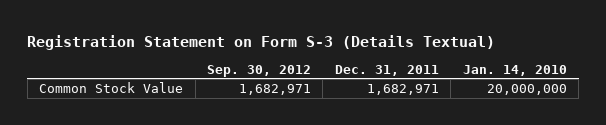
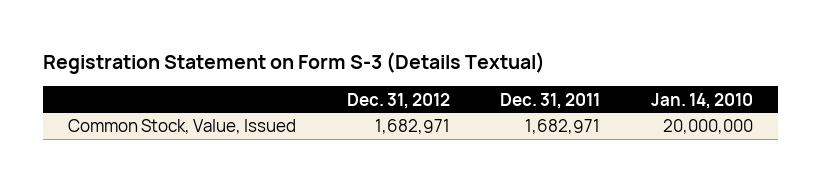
[206,64,311,77] Sep. 30, 2012 -> none
none -> [346,92,450,109] Dec. 31, 2012
[39,81,184,93] Common Stock Value -> [67,119,296,135] Common Stock, Value, Issued

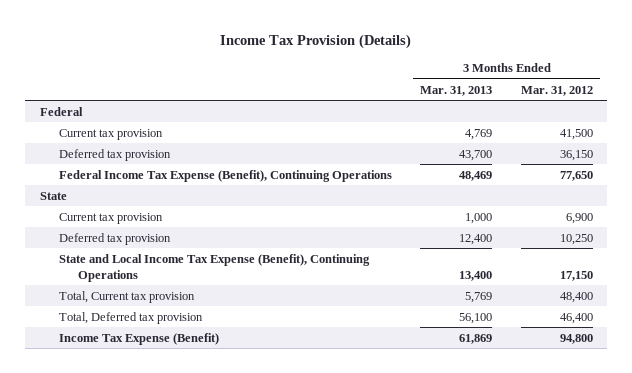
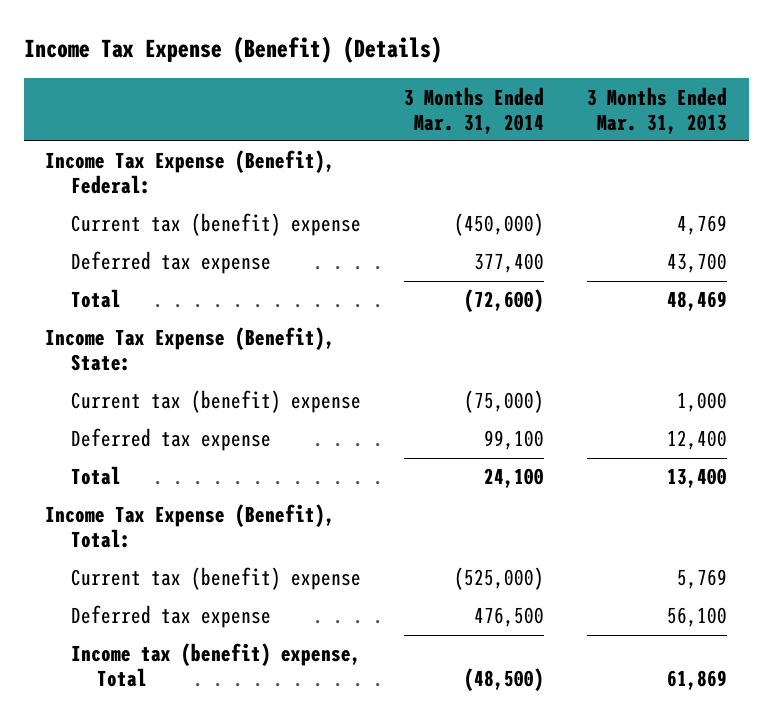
[220,33,412,49] Income Tax Provision (Details) -> [23,36,442,64] Income Tax Expense (Benefit) (Details)
[520,85,593,96] Mar. 31, 2012 -> none
none -> [404,86,545,134] 3 Months Ended Mar. 31, 2014
[39,106,83,116] Federal -> [45,150,336,195] Income Tax Expense (Benefit), Federal:
[58,128,163,140] Current tax provision -> [70,213,361,237] Current tax (benefit) expense
[58,148,171,161] Deferred tax provision -> [70,251,271,275] Deferred tax expense
[58,169,392,182] Federal Income Tax Expense (Benefit), Continuing Operations -> [70,289,121,309] Total
[39,191,67,200] State -> [45,327,336,372] Income Tax Expense (Benefit), State:
[58,212,163,224] Current tax provision -> [70,390,361,414] Current tax (benefit) expense
[58,232,171,245] Deferred tax provision -> [70,428,271,452] Deferred tax expense
[58,253,370,282] State and Local Income Tax Expense (Benefit), Continuing Operations -> [70,466,121,486] Total
none -> [45,504,336,549] Income Tax Expense (Benefit), Total:
[58,290,195,303] Total, Current tax provision -> [70,567,361,591] Current tax (benefit) expense
[58,311,203,324] Total, Deferred tax provision -> [70,605,271,629] Deferred tax expense
[58,332,219,345] Income Tax Expense (Benefit) -> [70,643,361,688] Income tax (benefit) expense, Total

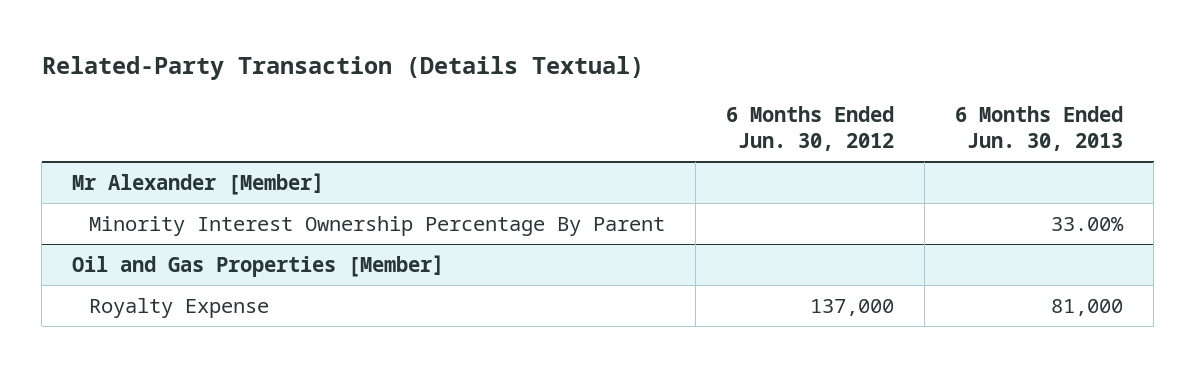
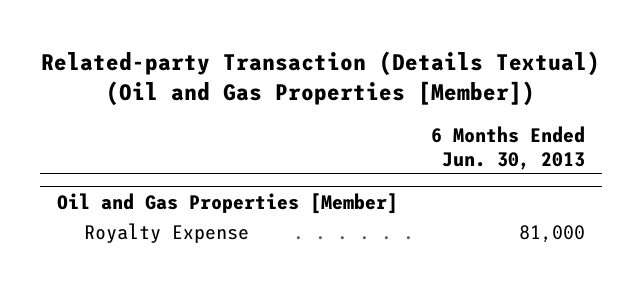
[41,55,644,80] Related-Party Transaction (Details Textual) -> [40,51,600,107] Related-party Transaction (Details Textual) (Oil and Gas Properties [Member])
[726,105,895,152] 6 Months Ended Jun. 30, 2012 -> none
[72,172,325,195] Mr Alexander [Member] -> none
[89,215,666,236] Minority Interest Ownership Percentage By Parent -> none

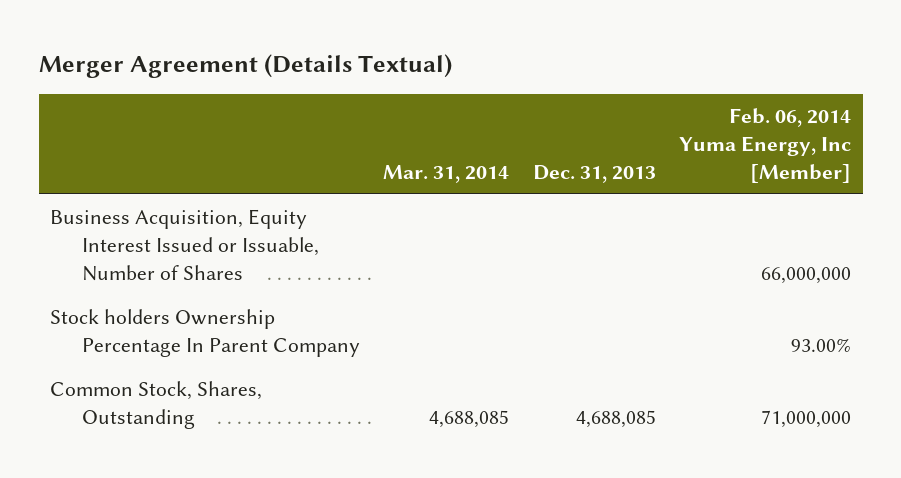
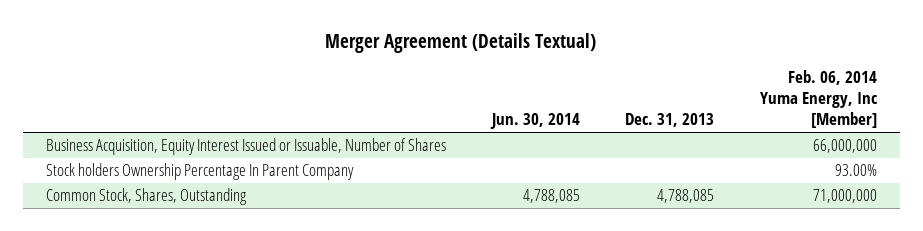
[383,164,510,183] Mar. 31, 2014 -> none
none -> [489,113,580,130] Jun. 30, 2014
[575,410,656,429] 4,688,085 -> [657,189,715,204] 4,788,085

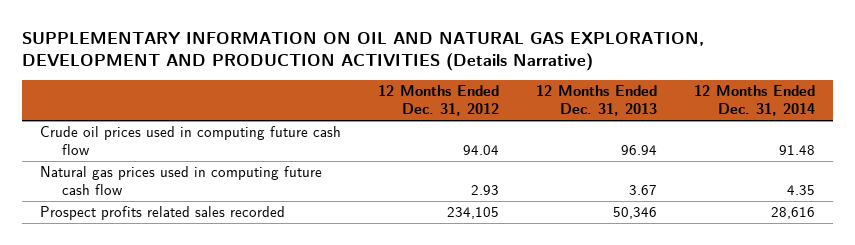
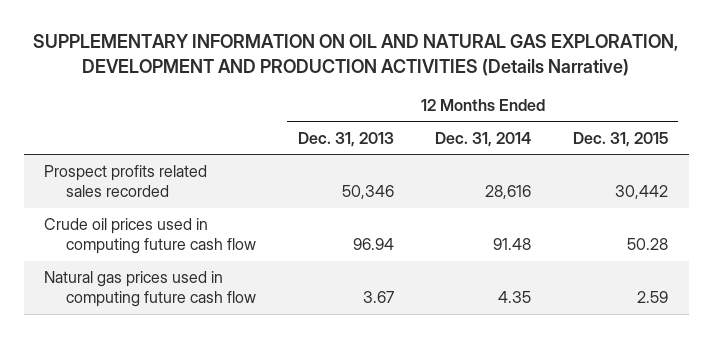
[377,85,499,116] 12 Months Ended Dec. 31, 2012 -> none
none -> [573,131,669,147] Dec. 31, 2015
[40,206,286,221] Prospect profits related sales recorded -> [44,165,208,198] Prospect profits related sales recorded

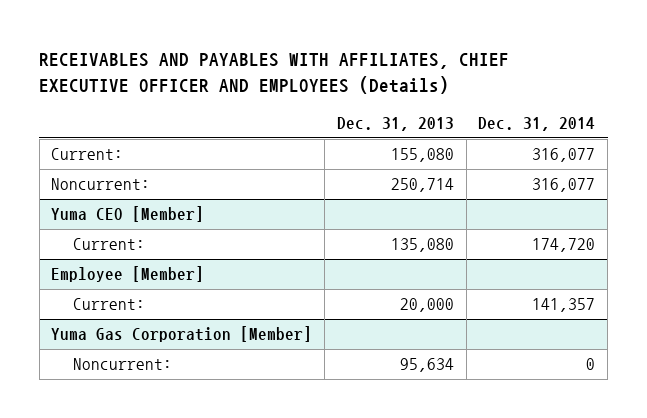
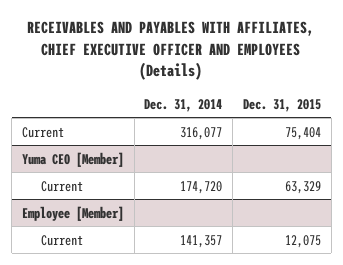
[336,117,454,132] Dec. 31, 2013 -> none
none -> [242,98,321,112] Dec. 31, 2015
[51,178,151,191] Noncurrent: -> none
[51,148,124,161] Current: -> [21,126,64,138] Current
[72,238,145,251] Current: -> [40,180,83,192] Current
[51,326,313,343] Yuma Gas Corporation [Member] -> none
[72,358,172,371] Noncurrent: -> none
[72,298,145,311] Current: -> [40,234,83,246] Current

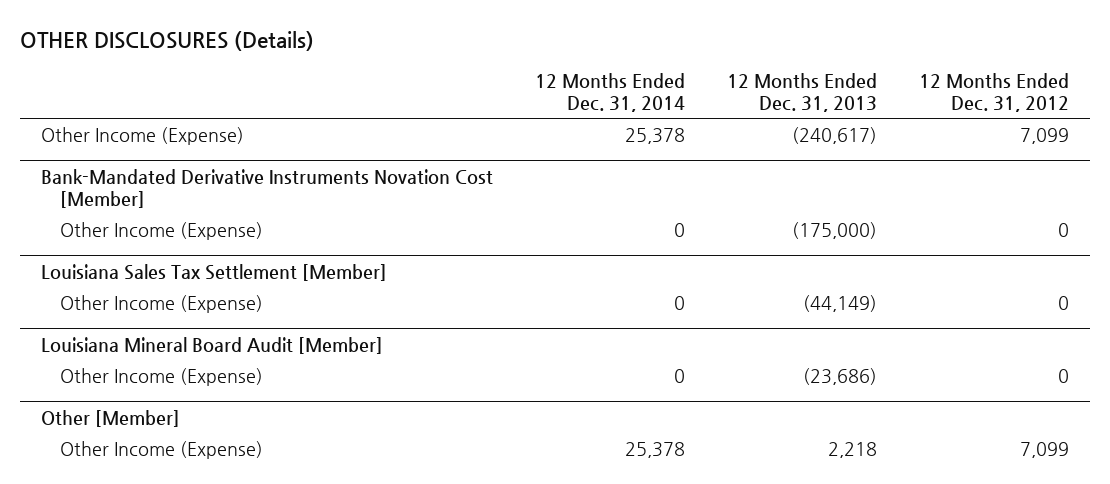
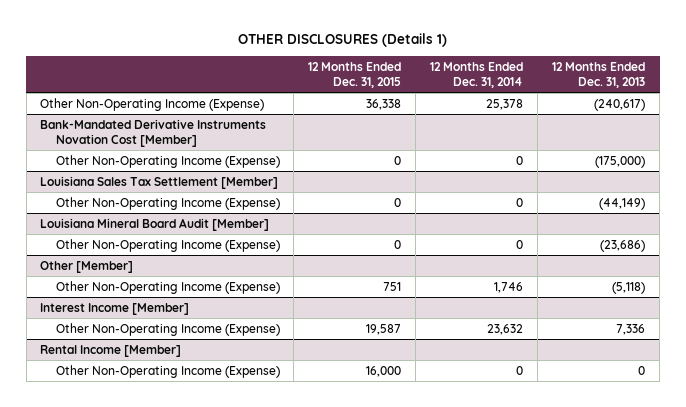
[19,31,314,52] OTHER DISCLOSURES (Details) -> [237,33,447,48] OTHER DISCLOSURES (Details 1)
[918,72,1069,112] 12 Months Ended Dec. 31, 2012 -> none
none -> [308,61,402,88] 12 Months Ended Dec. 31, 2015
[40,126,244,145] Other Income (Expense) -> [40,97,265,111] Other Non-Operating Income (Expense)
[60,221,264,240] Other Income (Expense) -> [55,154,280,168] Other Non-Operating Income (Expense)
[60,294,264,313] Other Income (Expense) -> [55,196,280,210] Other Non-Operating Income (Expense)
[60,367,264,386] Other Income (Expense) -> [55,238,280,252] Other Non-Operating Income (Expense)
[60,440,264,459] Other Income (Expense) -> [55,280,280,294] Other Non-Operating Income (Expense)
[624,441,685,458] 25,378 -> [494,281,524,293] 1,746
[827,441,877,458] 2,218 -> [612,281,646,294] (5,118)
none -> [40,302,190,315] Interest Income [Member]
none -> [55,322,280,336] Other Non-Operating Income (Expense)
none -> [40,344,182,357] Rental Income [Member]
none -> [55,364,280,378] Other Non-Operating Income (Expense)

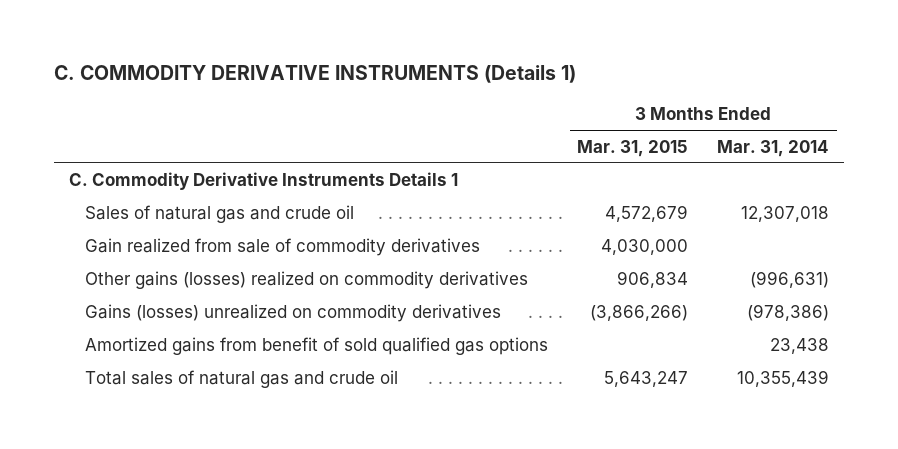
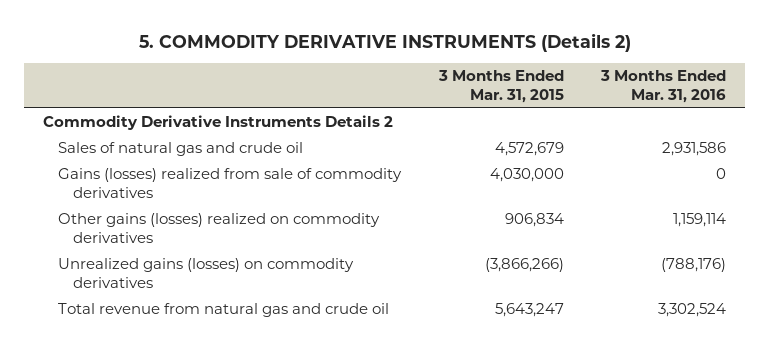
[54,65,577,84] C. COMMODITY DERIVATIVE INSTRUMENTS (Details 1) -> [138,32,631,52] 5. COMMODITY DERIVATIVE INSTRUMENTS (Details 2)
[717,139,830,157] Mar. 31, 2014 -> none
none -> [600,69,727,103] 3 Months Ended Mar. 31, 2016
[68,172,458,191] C. Commodity Derivative Instruments Details 1 -> [43,115,394,131] Commodity Derivative Instruments Details 2
[85,238,481,257] Gain realized from sale of commodity derivatives -> [58,168,403,199] Gains (losses) realized from sale of commodity derivatives
[85,337,549,356] Amortized gains from benefit of sold qualified gas options -> none
[85,304,502,323] Gains (losses) unrealized on commodity derivatives -> [58,258,355,289] Unrealized gains (losses) on commodity derivatives
[85,370,399,389] Total sales of natural gas and crude oil -> [58,303,390,318] Total revenue from natural gas and crude oil

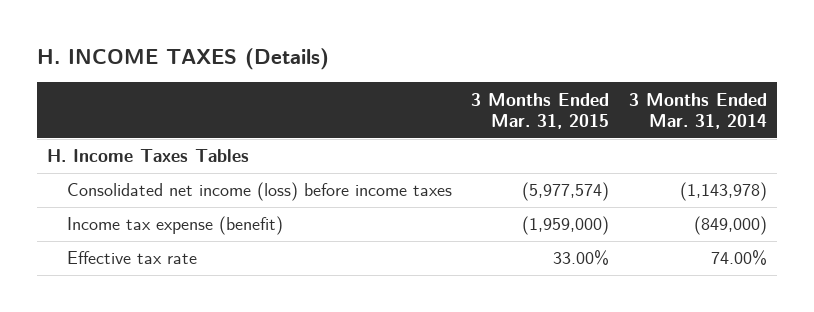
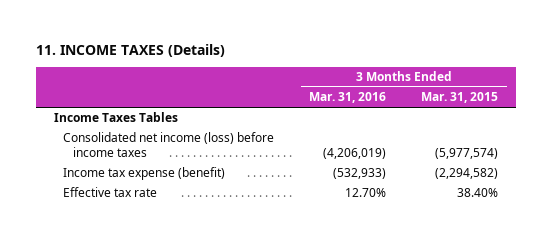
[36,48,329,71] H. INCOME TAXES (Details) -> [36,43,226,57] 11. INCOME TAXES (Details)
[629,92,768,129] 3 Months Ended Mar. 31, 2014 -> none
none -> [309,92,387,104] Mar. 31, 2016
[46,149,249,163] H. Income Taxes Tables -> [53,112,178,123] Income Taxes Tables
[522,216,610,236] (1,959,000) -> [435,168,499,180] (2,294,582)
[553,250,610,266] 33.00% -> [457,188,499,198] 38.40%

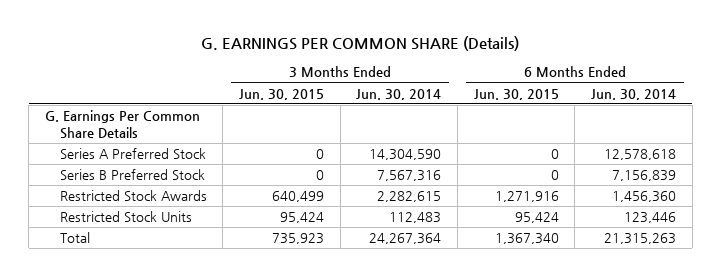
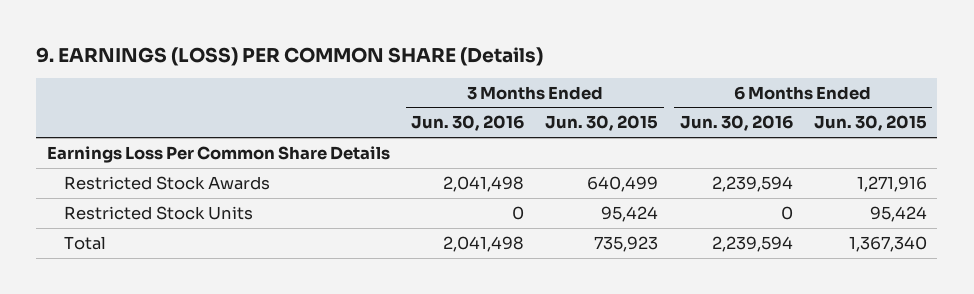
[201,36,520,52] G. EARNINGS PER COMMON SHARE (Details) -> [36,46,544,66] 9. EARNINGS (LOSS) PER COMMON SHARE (Details)
[356,88,442,100] Jun. 30, 2014 -> none
[591,88,677,100] Jun. 30, 2014 -> none
none -> [411,115,525,132] Jun. 30, 2016
none -> [679,115,793,132] Jun. 30, 2016
[59,148,206,160] Series A Preferred Stock -> none
[59,169,205,181] Series B Preferred Stock -> none
[44,110,200,139] G. Earnings Per Common Share Details -> [46,145,390,163] Earnings Loss Per Common Share Details

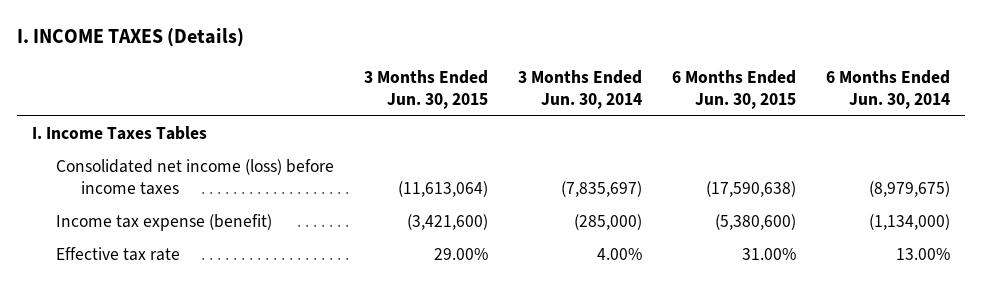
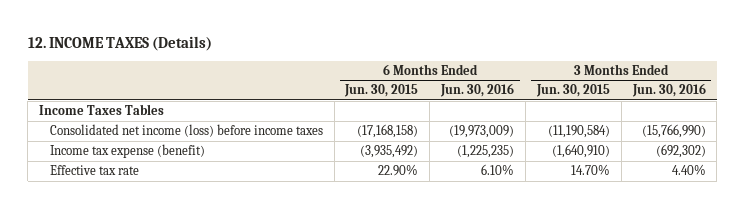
[16,28,244,48] I. INCOME TAXES (Details) -> [27,35,212,51] 12. INCOME TAXES (Details)
[518,69,643,109] 3 Months Ended Jun. 30, 2014 -> none
[826,69,951,109] 6 Months Ended Jun. 30, 2014 -> none
none -> [440,83,515,98] Jun. 30, 2016
none -> [631,83,706,98] Jun. 30, 2016
[31,126,207,141] I. Income Taxes Tables -> [39,104,165,116] Income Taxes Tables
[398,181,489,198] (11,613,064) -> [547,125,610,139] (11,190,584)
[706,181,797,198] (17,590,638) -> [357,124,419,139] (17,168,158)
[407,214,489,231] (3,421,600) -> [551,144,610,159] (1,640,910)
[715,214,797,231] (5,380,600) -> [360,145,419,159] (3,935,492)
[434,248,489,261] 29.00% -> [570,164,610,176] 14.70%
[742,248,797,261] 31.00% -> [378,164,419,177] 22.90%

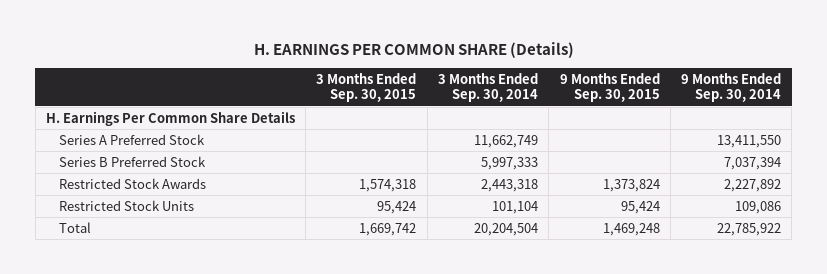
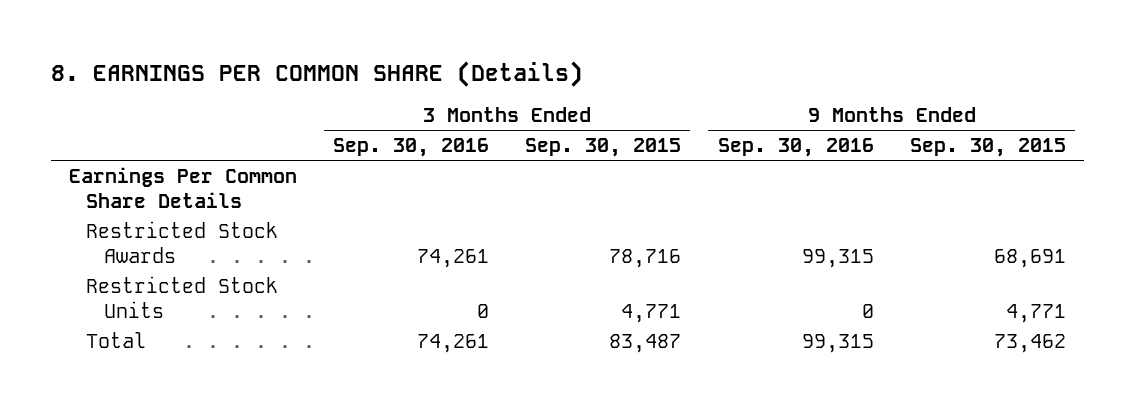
[253,42,574,59] H. EARNINGS PER COMMON SHARE (Details) -> [50,60,583,87] 8. EARNINGS PER COMMON SHARE (Details)
[438,72,539,103] 3 Months Ended Sep. 30, 2014 -> none
[681,72,782,103] 9 Months Ended Sep. 30, 2014 -> none
none -> [332,138,489,158] Sep. 30, 2016
none -> [717,138,874,158] Sep. 30, 2016
[59,133,206,145] Series A Preferred Stock -> none
[59,155,207,167] Series B Preferred Stock -> none
[45,110,295,126] H. Earnings Per Common Share Details -> [68,166,297,208] Earnings Per Common Share Details
[359,178,417,192] 1,574,318 -> [609,248,682,268] 78,716
[602,178,660,192] 1,373,824 -> [993,248,1066,268] 68,691
[377,200,417,214] 95,424 -> [621,303,682,323] 4,771
[620,200,660,214] 95,424 -> [1005,303,1066,323] 4,771
[359,222,417,236] 1,669,742 -> [609,333,682,353] 83,487
[602,222,660,236] 1,469,248 -> [993,333,1066,353] 73,462

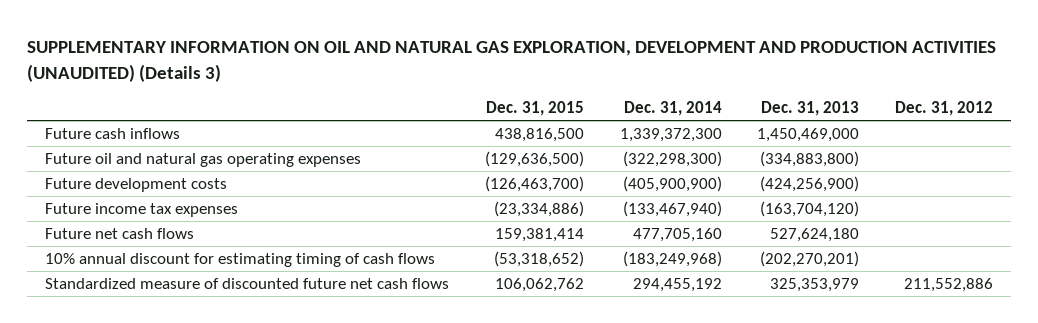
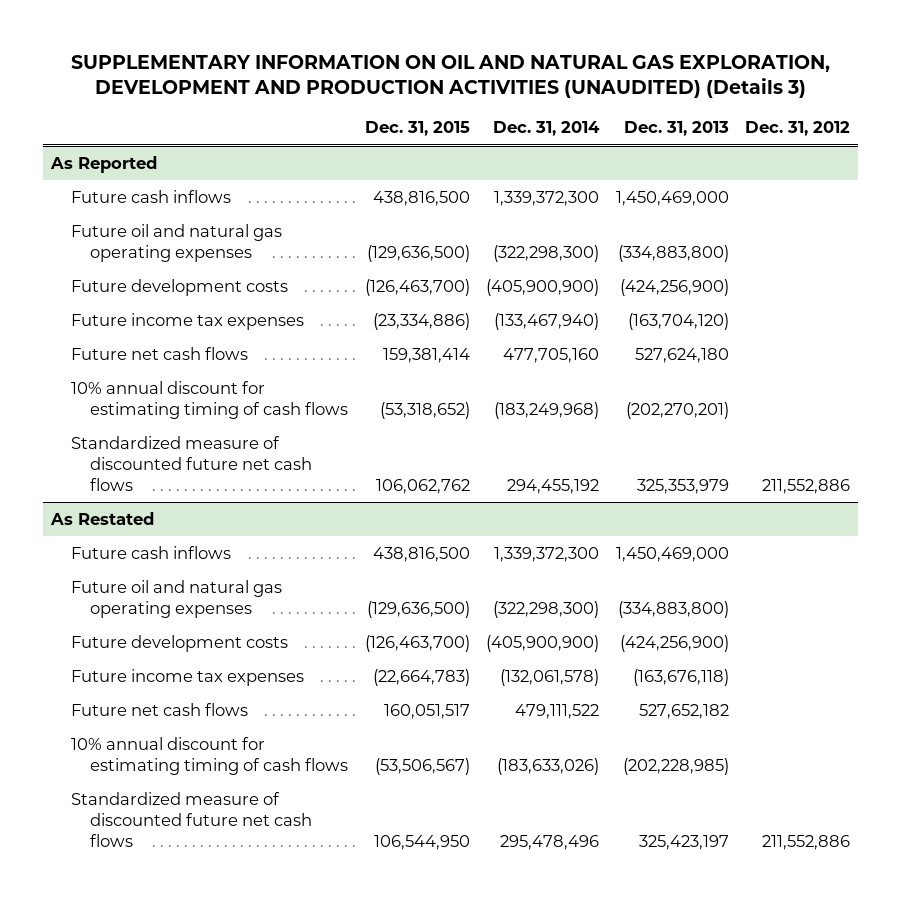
none -> [50,155,158,173] As Reported
none -> [50,511,155,525] As Restated
none -> [70,545,231,559] Future cash inflows
none -> [70,579,282,618] Future oil and natural gas operating expenses
none -> [70,634,288,652] Future development costs
none -> [70,668,304,686] Future income tax expenses
none -> [70,702,248,716] Future net cash flows
none -> [70,736,349,775] 10% annual discount for estimating timing of cash flows
none -> [70,791,313,847] Standardized measure of discounted future net cash flows

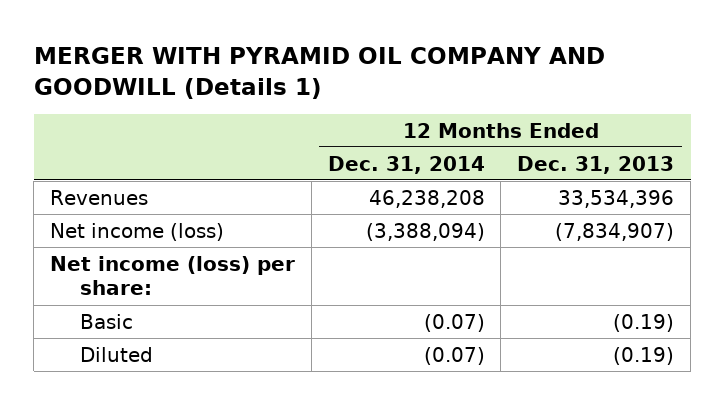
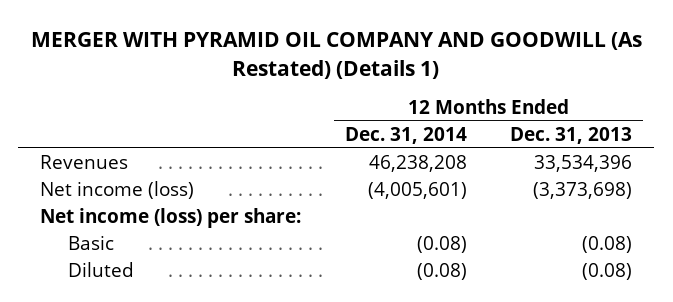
[33,47,605,99] MERGER WITH PYRAMID OIL COMPANY AND GOODWILL (Details 1) -> [31,32,643,79] MERGER WITH PYRAMID OIL COMPANY AND GOODWILL (As Restated) (Details 1)
[365,222,485,241] (3,388,094) -> [367,181,467,199] (4,005,601)
[555,222,675,241] (7,834,907) -> [533,181,633,199] (3,373,698)
[423,313,485,332] (0.07) -> [416,235,467,253] (0.08)
[613,313,675,332] (0.19) -> [582,235,633,253] (0.08)
[423,346,485,365] (0.07) -> [416,262,467,280] (0.08)
[613,346,675,365] (0.19) -> [582,262,633,280] (0.08)

